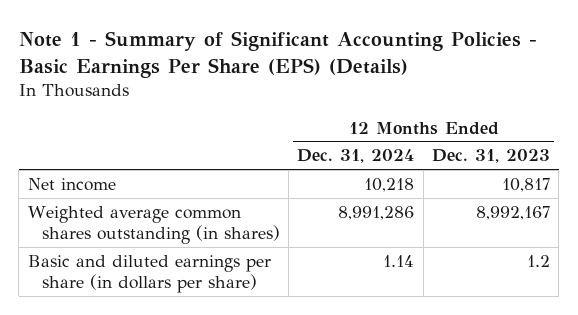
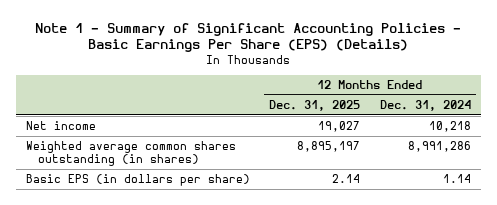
[432,149,551,164] Dec. 31, 2023 -> none
none -> [269,99,361,111] Dec. 31, 2025
[27,254,271,293] Basic and diluted earnings per share (in dollars per share) -> [25,174,250,187] Basic EPS (in dollars per share)

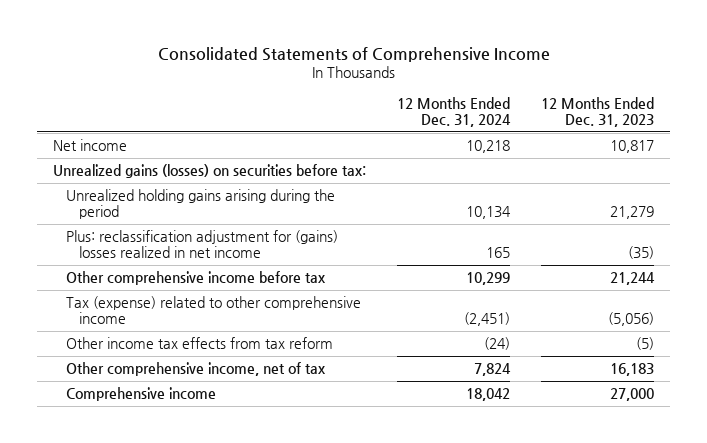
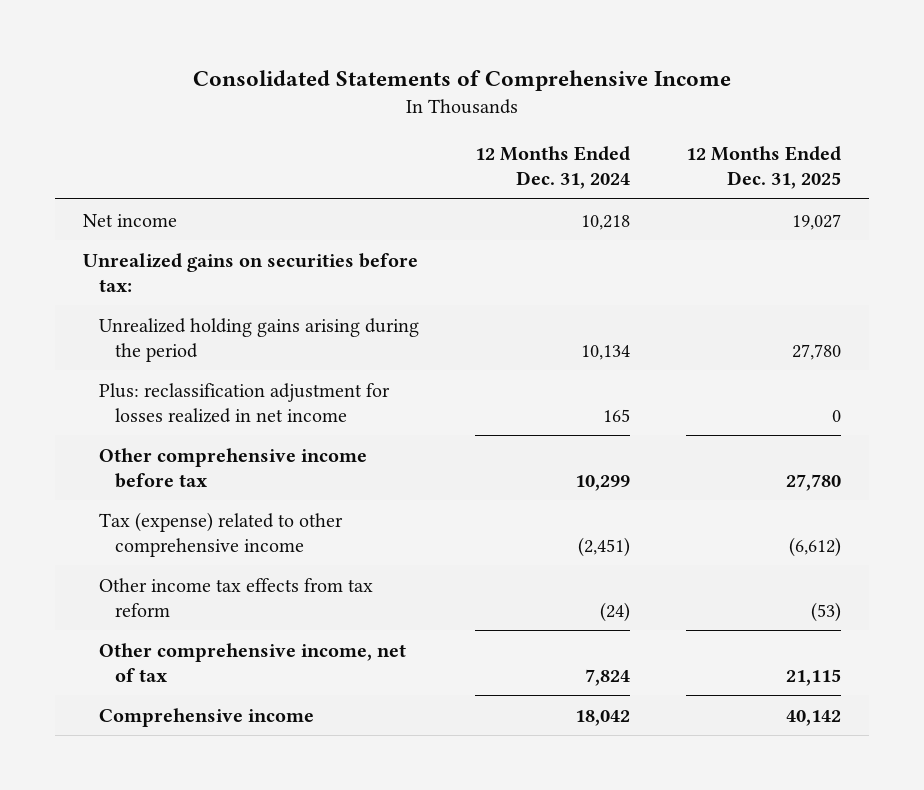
[541,96,655,128] 12 Months Ended Dec. 31, 2023 -> none
none -> [686,146,842,190] 12 Months Ended Dec. 31, 2025
[52,164,366,179] Unrealized gains (losses) on securities before tax: -> [82,252,418,292] Unrealized gains on securities before tax:
[65,230,338,259] Plus: reclassification adjustment for (gains) losses realized in net income -> [99,382,391,423] Plus: reclassification adjustment for losses realized in net income

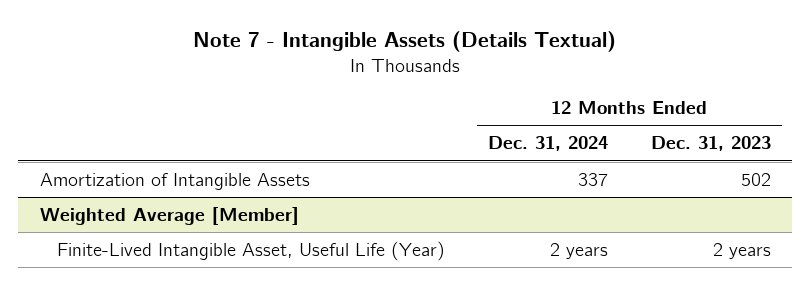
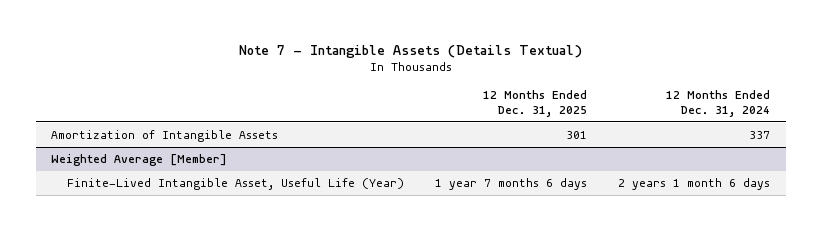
[650,136,771,152] Dec. 31, 2023 -> none
none -> [482,90,587,117] 12 Months Ended Dec. 31, 2025
[549,243,608,260] 2 years -> [618,177,771,190] 2 years 1 month 6 days

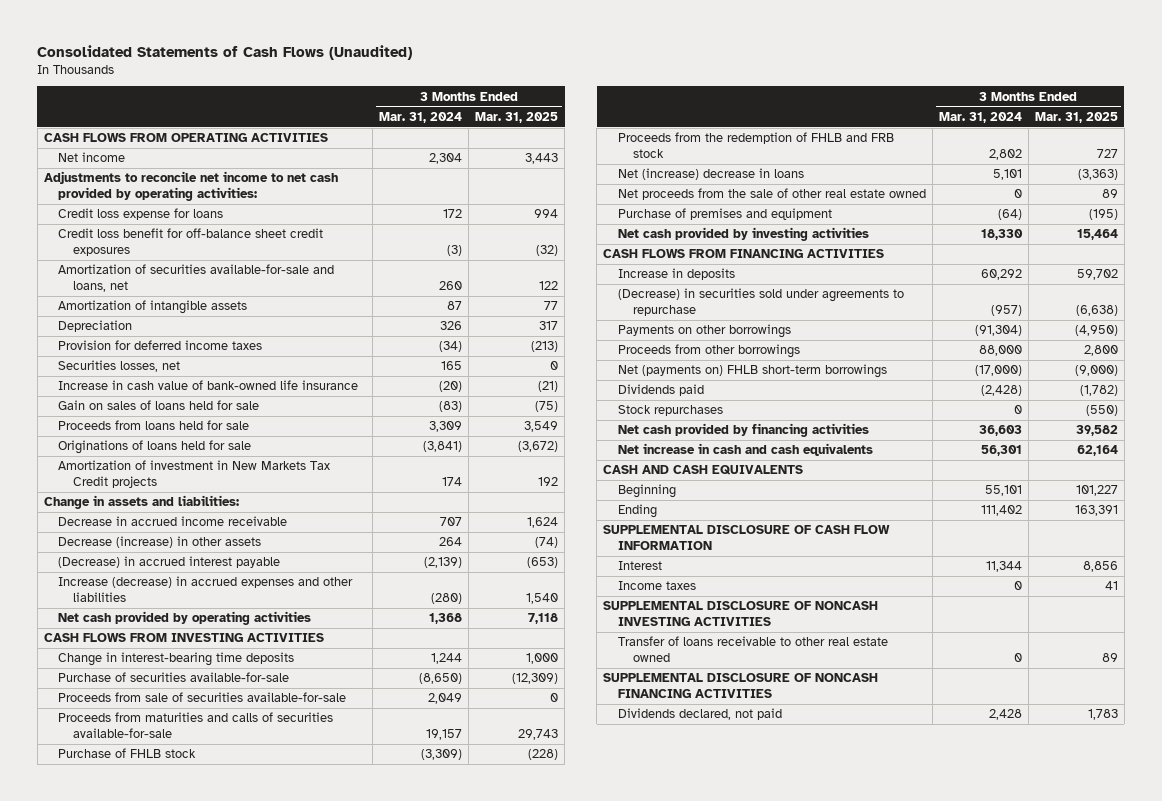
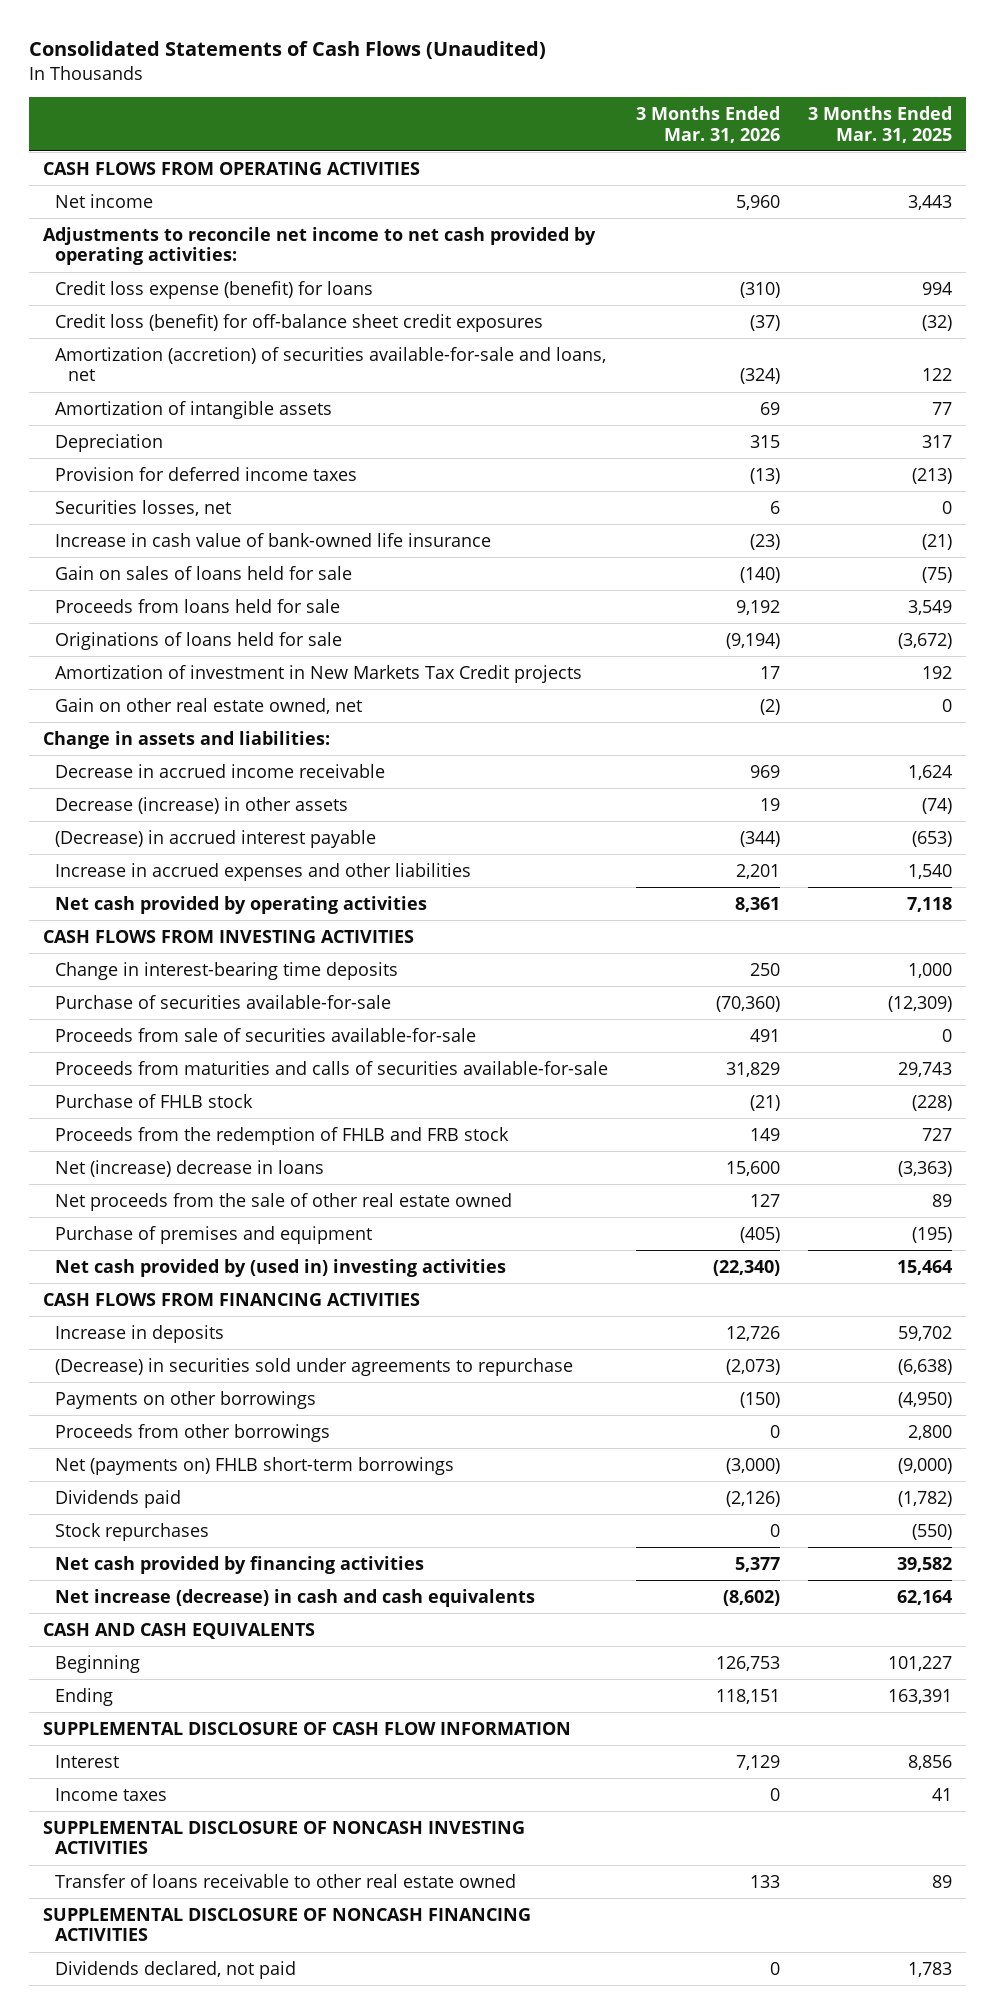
[379,111,463,123] Mar. 31, 2024 -> none
none -> [636,106,781,143] 3 Months Ended Mar. 31, 2026
[58,208,224,221] Credit loss expense for loans -> [55,280,374,299] Credit loss expense (benefit) for loans
[58,228,324,257] Credit loss benefit for off-balance sheet credit exposures -> [55,313,544,332] Credit loss (benefit) for off-balance sheet credit exposures
[58,264,335,293] Amortization of securities available-for-sale and loans, net -> [55,346,607,382] Amortization (accretion) of securities available-for-sale and loans, net
none -> [55,697,363,714] Gain on other real estate owned, net
[58,576,354,603] Increase (decrease) in accrued expenses and other liabilities -> [55,862,472,881] Increase in accrued expenses and other liabilities
[617,227,869,242] Net cash provided by investing activities -> [55,1258,507,1277] Net cash provided by (used in) investing activities
[617,443,873,457] Net increase in cash and cash equivalents -> [55,1588,536,1607] Net increase (decrease) in cash and cash equivalents

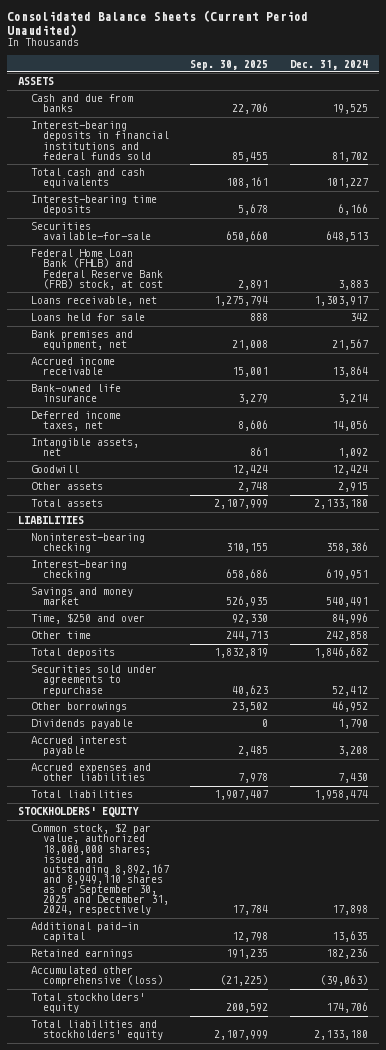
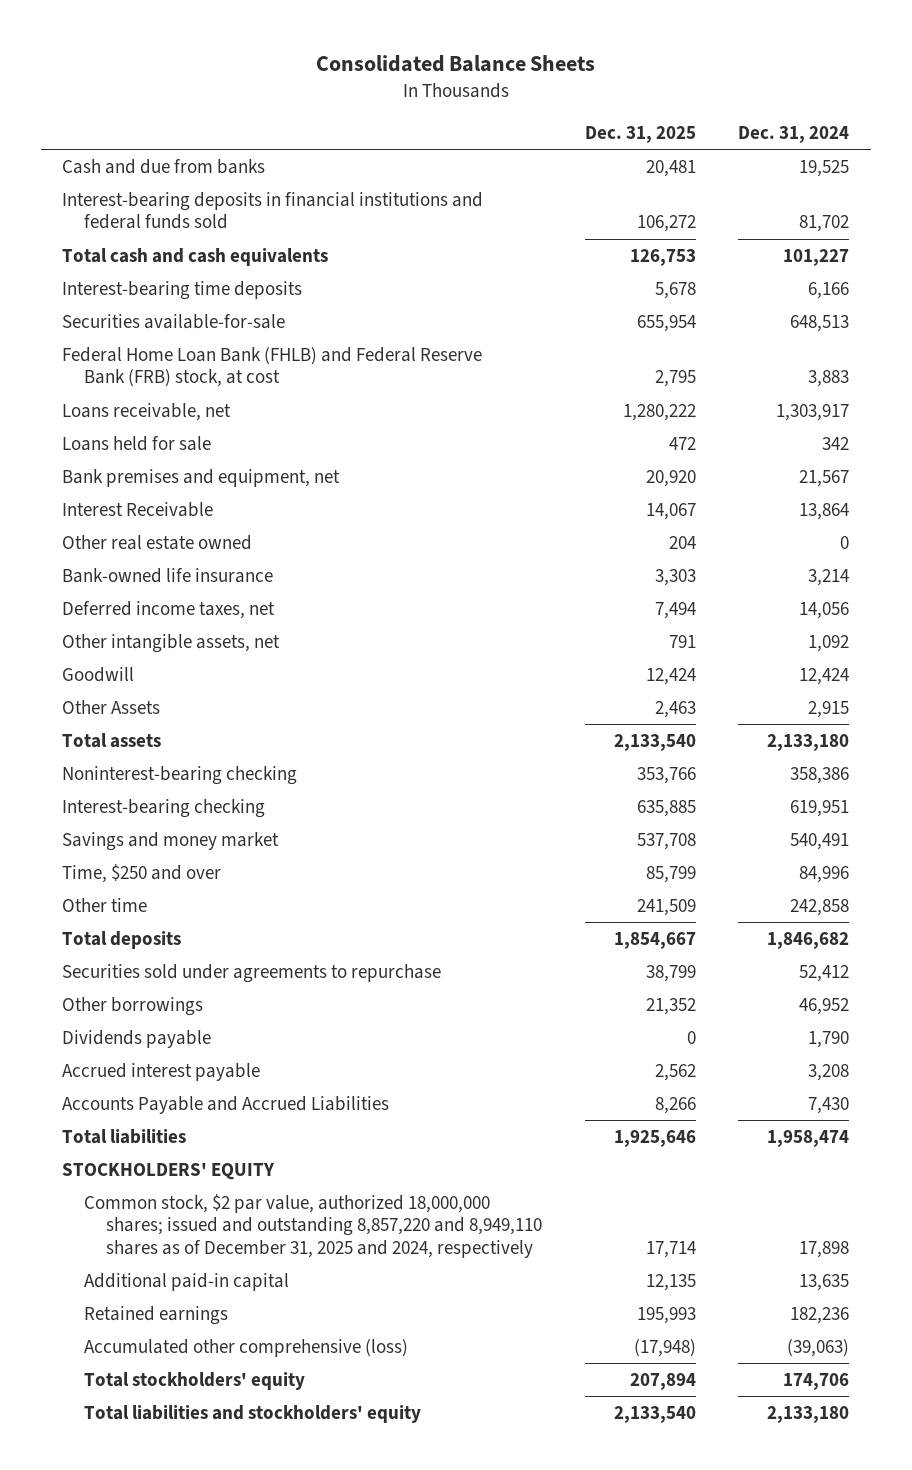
[7,9,309,36] Consolidated Balance Sheets (Current Period Unaudited) -> [315,54,595,72] Consolidated Balance Sheets
[190,59,269,70] Sep. 30, 2025 -> none
none -> [584,126,696,144] Dec. 31, 2025
[18,77,55,86] ASSETS -> none
[30,357,115,376] Accrued income receivable -> [62,502,214,518] Interest Receivable
none -> [62,535,253,551] Other real estate owned
[30,438,139,457] Intangible assets, net -> [62,634,281,654] Other intangible assets, net
[30,482,103,491] Other assets -> [62,700,161,715] Other Assets
[18,516,85,525] LIABILITIES -> none
[30,763,151,782] Accrued expenses and other liabilities -> [62,1096,390,1115] Accounts Payable and Accrued Liabilities
[30,823,170,916] Common stock, $2 par value, authorized 18,000,000 shares; issued and outstanding 8,892,167 and 8,949,110 shares as of September 30, 2025 and December 31, 2024, respectively -> [84,1194,543,1258] Common stock, $2 par value, authorized 18,000,000 shares; issued and outstanding 8,857,220 and 8,949,110 shares as of December 31, 2025 and 2024, respectively

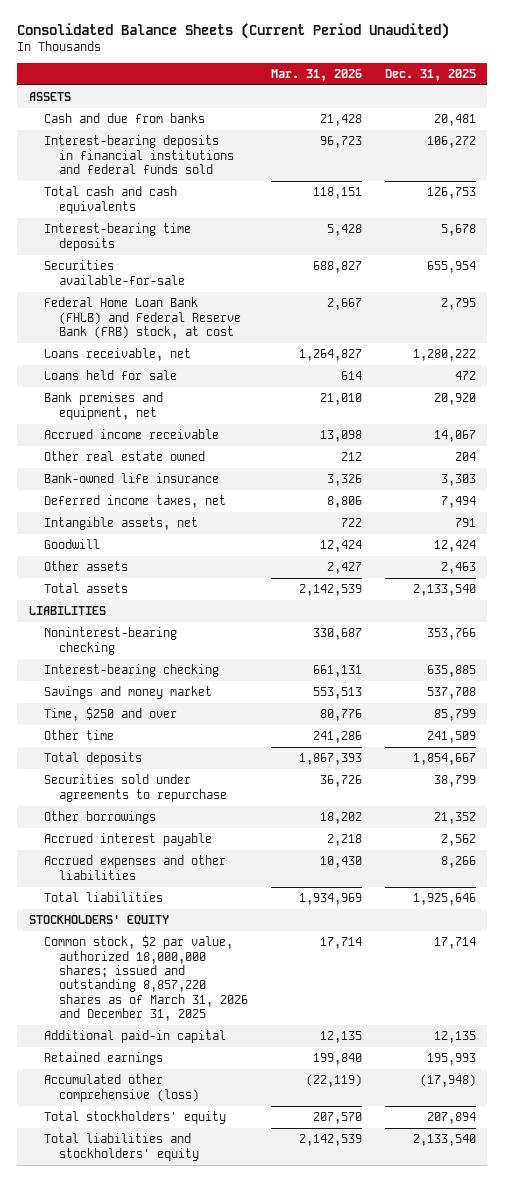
[315,54,595,72] Consolidated Balance Sheets -> [17,23,450,40] Consolidated Balance Sheets (Current Period Unaudited)
[738,126,850,144] Dec. 31, 2024 -> none
none -> [271,68,363,81] Mar. 31, 2026
none -> [28,92,71,102] ASSETS
[62,502,214,518] Interest Receivable -> [44,429,220,440] Accrued income receivable
[62,634,281,654] Other intangible assets, net -> [44,517,199,531] Intangible assets, net
[62,700,161,715] Other Assets -> [44,561,129,572] Other assets
none -> [28,606,106,616] LIABILITIES
[62,1030,212,1049] Dividends payable -> none
[62,1096,390,1115] Accounts Payable and Accrued Liabilities -> [44,855,227,880] Accrued expenses and other liabilities
[84,1194,543,1258] Common stock, $2 par value, authorized 18,000,000 shares; issued and outstanding 8,857,220 and 8,949,110 shares as of December 31, 2025 and 2024, respectively -> [44,935,249,1022] Common stock, $2 par value, authorized 18,000,000 shares; issued and outstanding 8,857,220 shares as of March 31, 2026 and December 31, 2025

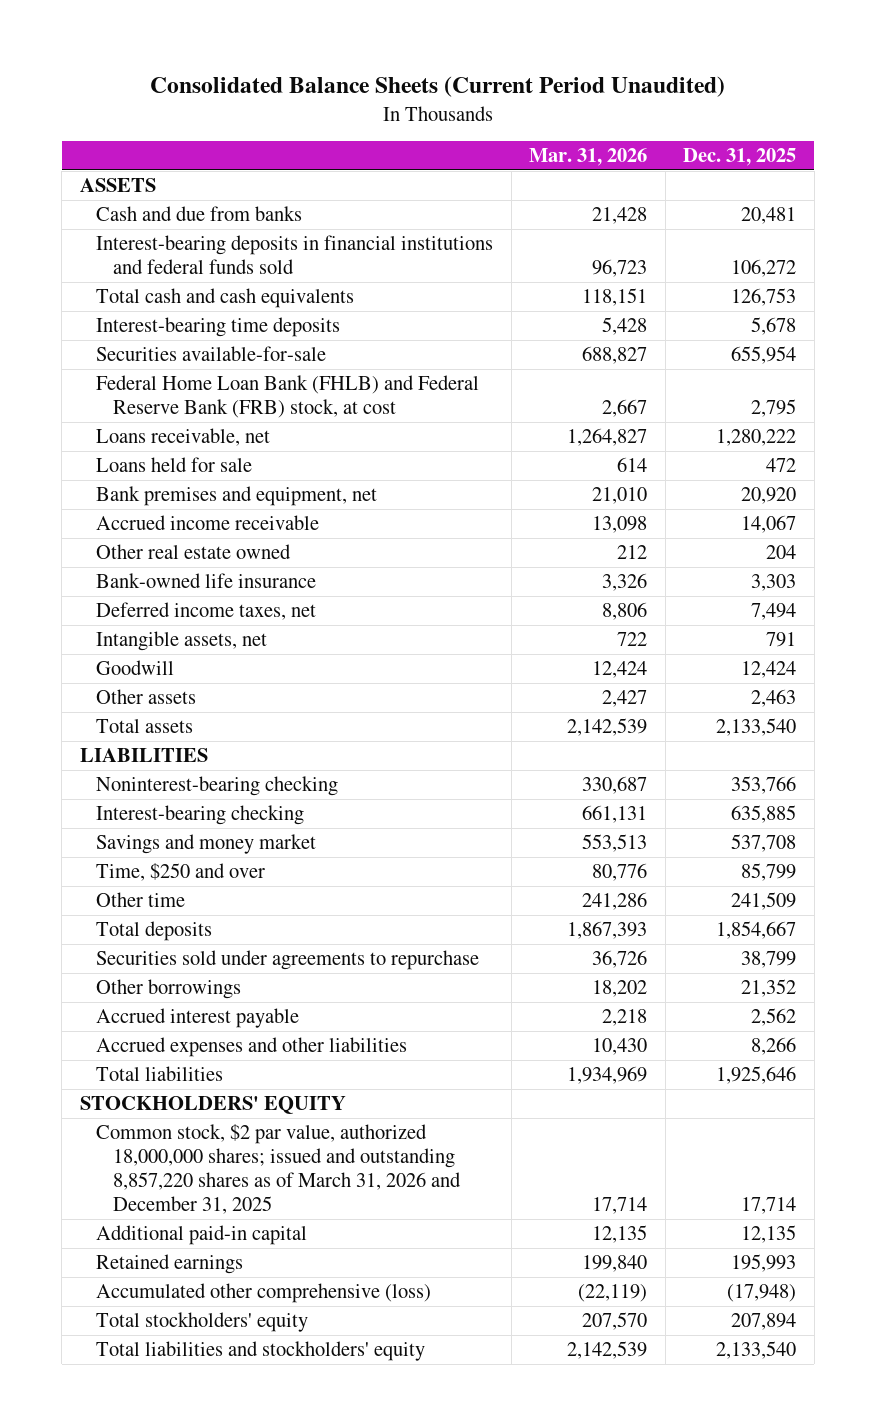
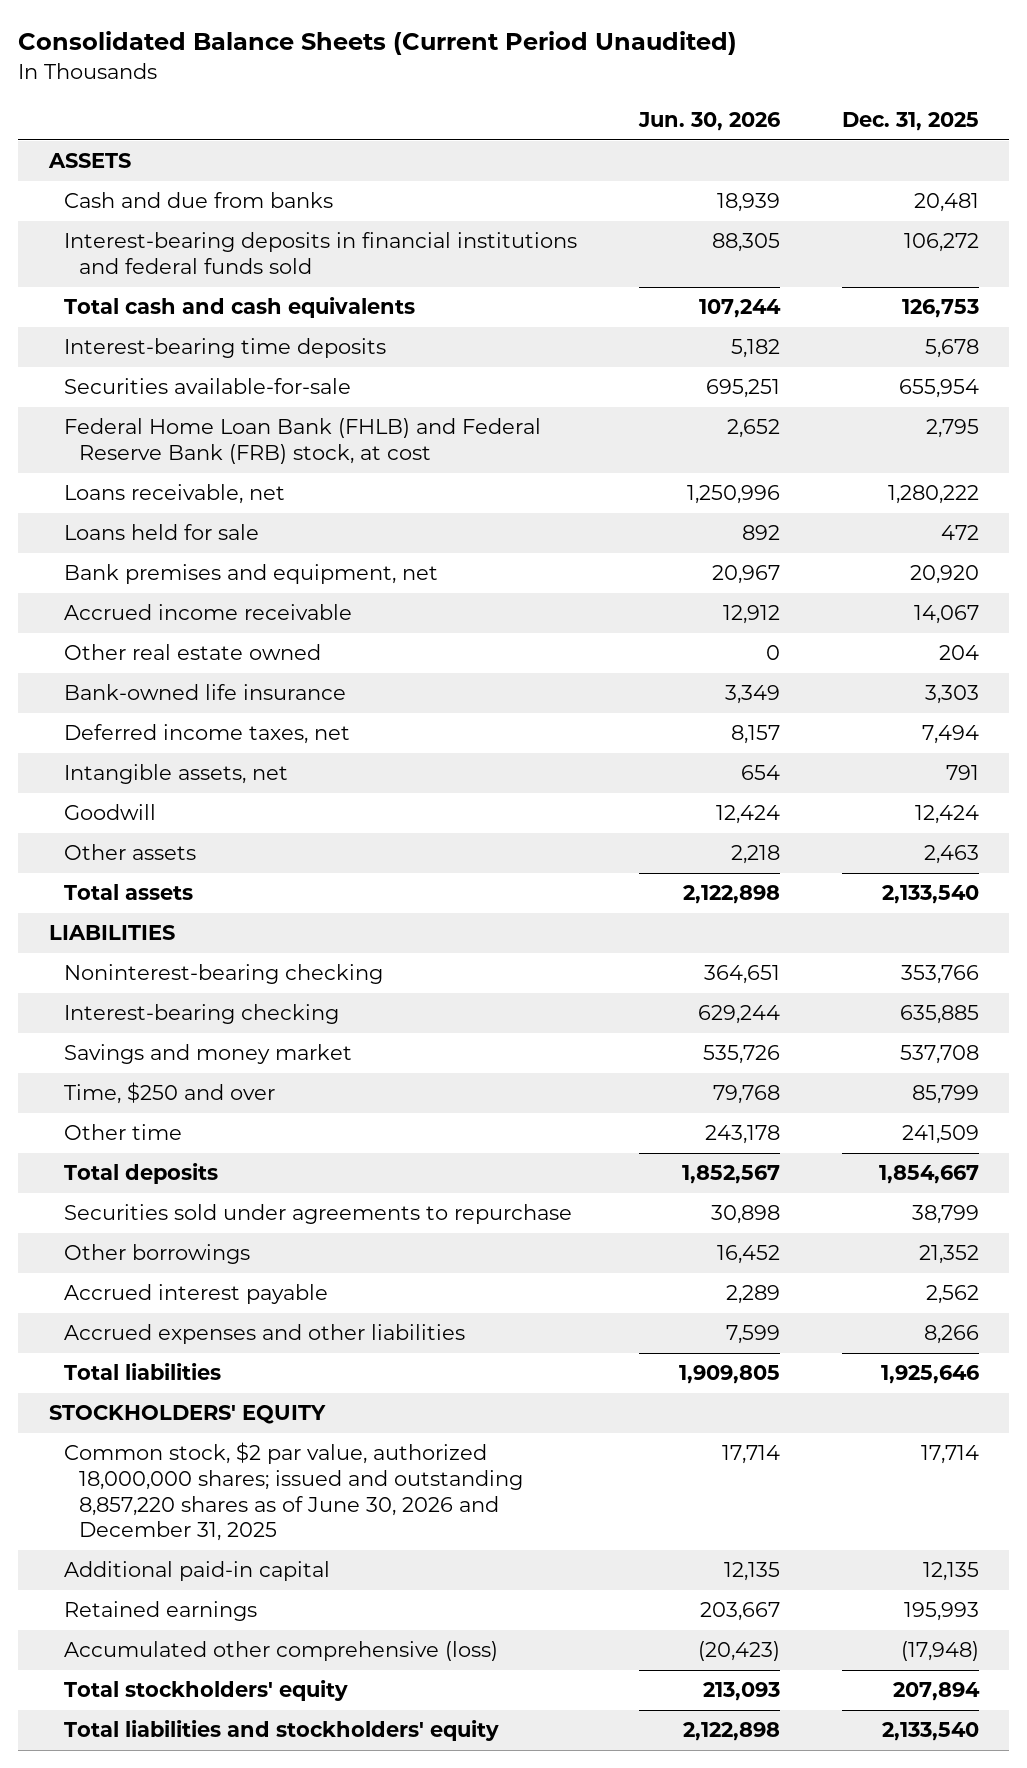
[529,148,648,167] Mar. 31, 2026 -> none
none -> [637,111,780,131] Jun. 30, 2026
[96,1124,462,1215] Common stock, $2 par value, authorized 18,000,000 shares; issued and outstanding 8,857,220 shares as of March 31, 2026 and December 31, 2025 -> [63,1442,524,1542] Common stock, $2 par value, authorized 18,000,000 shares; issued and outstanding 8,857,220 shares as of June 30, 2026 and December 31, 2025

